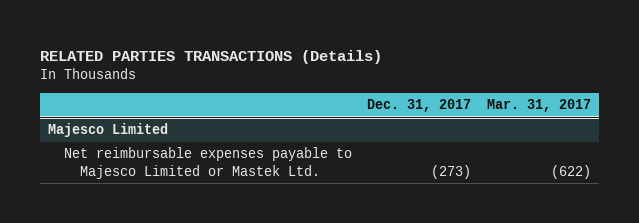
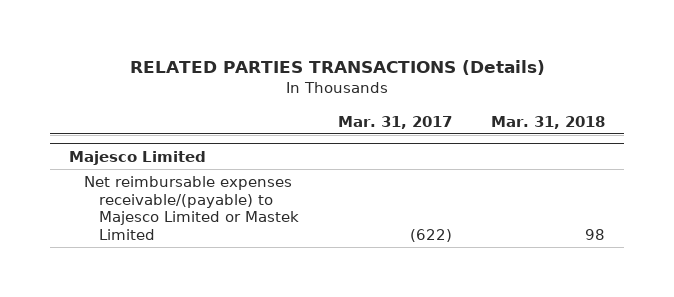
[367,99,472,113] Dec. 31, 2017 -> none
none -> [490,115,605,129] Mar. 31, 2018
[63,147,352,179] Net reimbursable expenses payable to Majesco Limited or Mastek Ltd. -> [84,176,299,240] Net reimbursable expenses receivable/(payable) to Majesco Limited or Mastek Limited

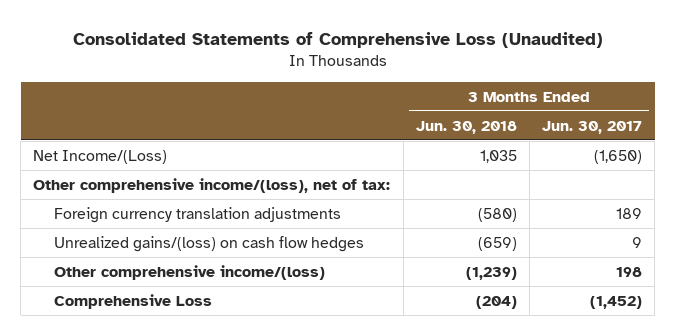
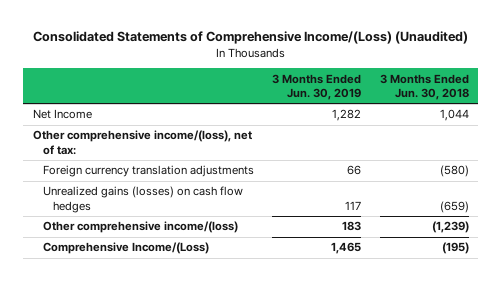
[72,31,603,48] Consolidated Statements of Comprehensive Loss (Unaudited) -> [32,31,468,45] Consolidated Statements of Comprehensive Income/(Loss) (Unaudited)
[542,120,643,134] Jun. 30, 2017 -> none
none -> [272,73,362,100] 3 Months Ended Jun. 30, 2019
[33,149,168,164] Net Income/(Loss) -> [32,109,92,120] Net Income
[479,149,517,163] 1,035 -> [439,109,469,122] 1,044
[53,235,364,252] Unrealized gains/(loss) on cash flow hedges -> [42,186,243,213] Unrealized gains (losses) on cash flow hedges
[53,293,212,309] Comprehensive Loss -> [42,242,209,255] Comprehensive Income/(Loss)
[475,295,517,309] (204) -> [441,242,469,255] (195)

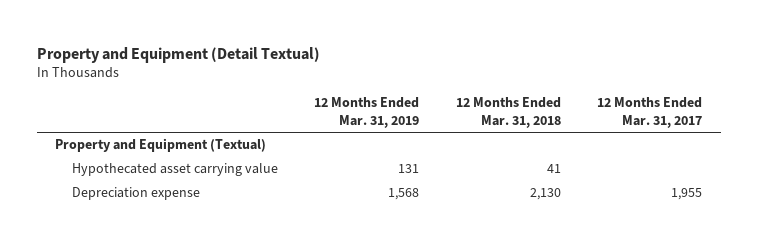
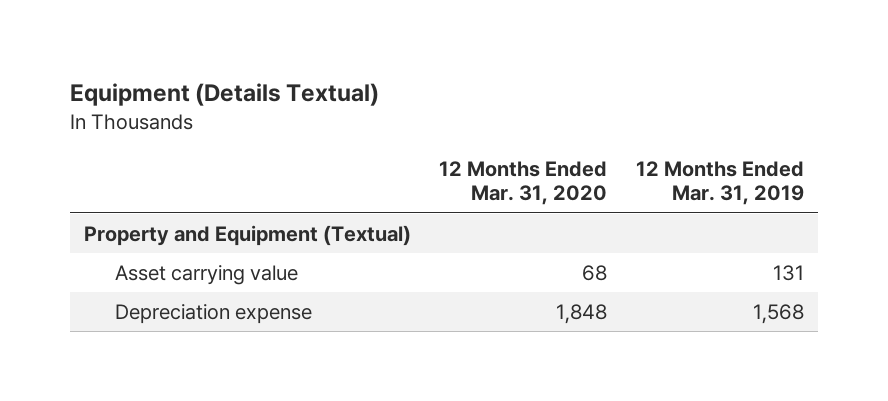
[37,46,321,63] Property and Equipment (Detail Textual) -> [69,83,379,107] Equipment (Details Textual)
[455,97,561,128] 12 Months Ended Mar. 31, 2018 -> none
[597,97,703,128] 12 Months Ended Mar. 31, 2017 -> none
none -> [439,160,608,206] 12 Months Ended Mar. 31, 2020
[71,163,278,177] Hypothecated asset carrying value -> [114,264,298,285] Asset carrying value

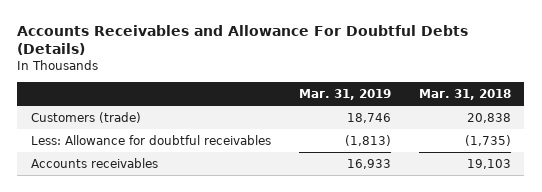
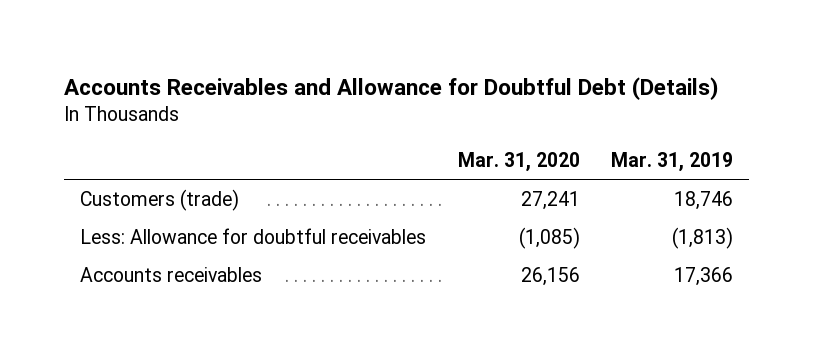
[17,24,469,56] Accounts Receivables and Allowance For Doubtful Debts (Details) -> [64,76,719,100] Accounts Receivables and Allowance for Doubtful Debt (Details)
[418,88,511,100] Mar. 31, 2018 -> none
none -> [457,152,580,173] Mar. 31, 2020
[346,158,391,169] 16,933 -> [674,266,734,286] 17,366

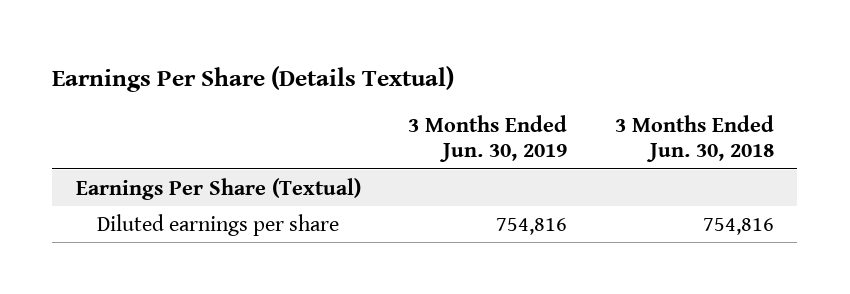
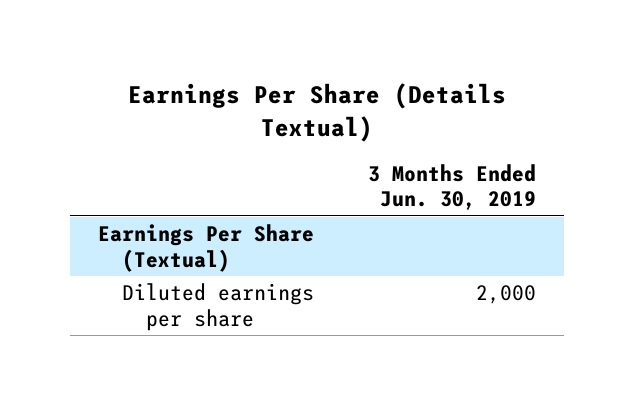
[614,114,774,163] 3 Months Ended Jun. 30, 2018 -> none
[496,217,568,235] 754,816 -> [476,285,537,305] 2,000

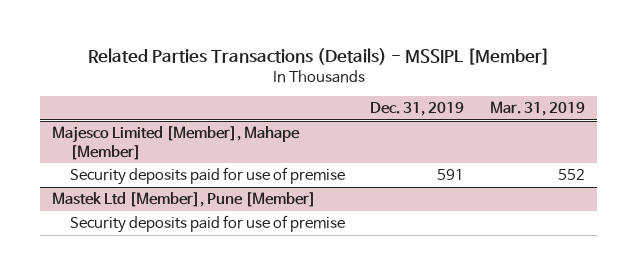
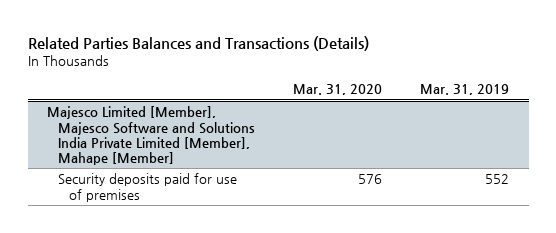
[87,48,550,66] Related Parties Transactions (Details) - MSSIPL [Member] -> [27,35,369,51] Related Parties Balances and Transactions (Details)
[370,102,465,117] Dec. 31, 2019 -> none
none -> [293,84,383,96] Mar. 31, 2020
[52,126,301,160] Majesco Limited [Member], Mahape [Member] -> none
[52,192,317,208] Mastek Ltd [Member], Pune [Member] -> none
[70,215,346,234] Security deposits paid for use of premise -> none
none -> [47,106,255,165] Majesco Limited [Member], Majesco Software and Solutions India Private Limited [Member], Mahape [Member]
[70,167,346,186] Security deposits paid for use of premise -> [57,173,237,202] Security deposits paid for use of premises

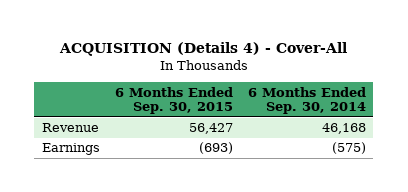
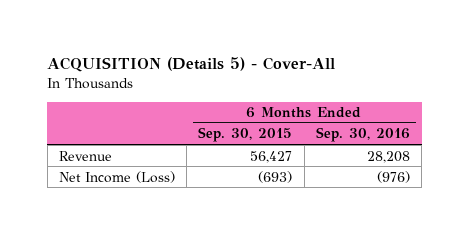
[58,42,347,57] ACQUISITION (Details 4) - Cover-All -> [47,56,336,72] ACQUISITION (Details 5) - Cover-All
[247,86,366,115] 6 Months Ended Sep. 30, 2014 -> none
none -> [315,127,410,143] Sep. 30, 2016
[41,143,100,156] Earnings -> [58,170,175,183] Net Income (Loss)

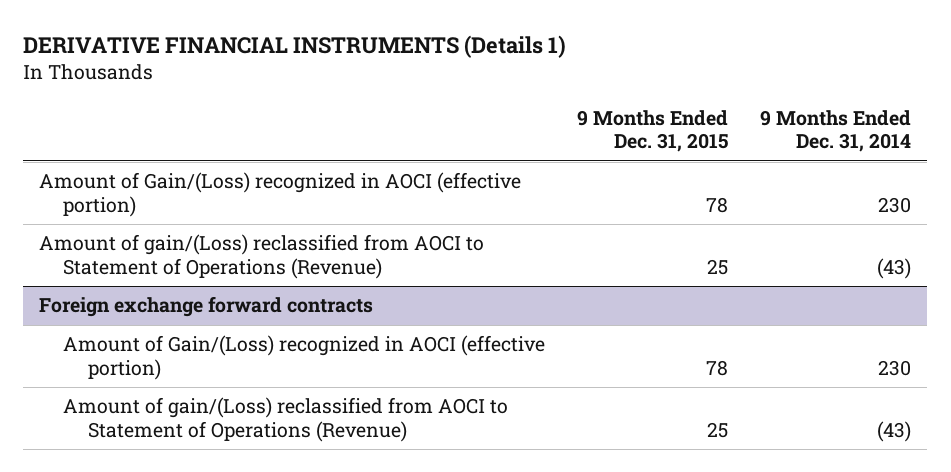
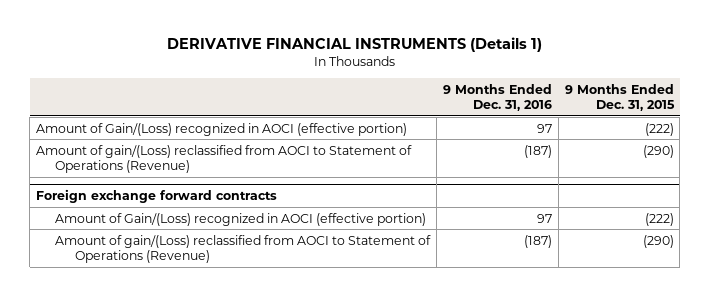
[760,109,912,153] 9 Months Ended Dec. 31, 2014 -> none
none -> [442,83,552,111] 9 Months Ended Dec. 31, 2016
[706,196,729,213] 78 -> [644,122,674,136] (222)
[707,258,729,275] 25 -> [642,144,674,158] (290)
[706,359,729,376] 78 -> [644,212,674,226] (222)
[707,421,729,438] 25 -> [642,234,674,248] (290)

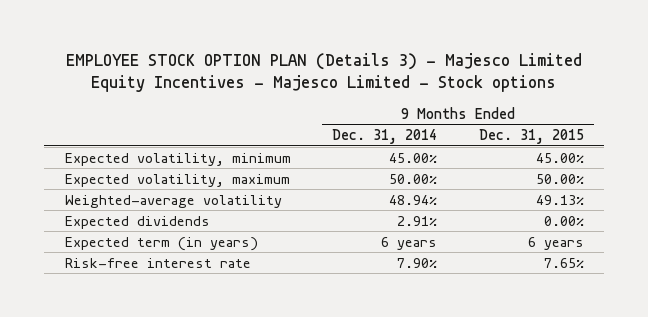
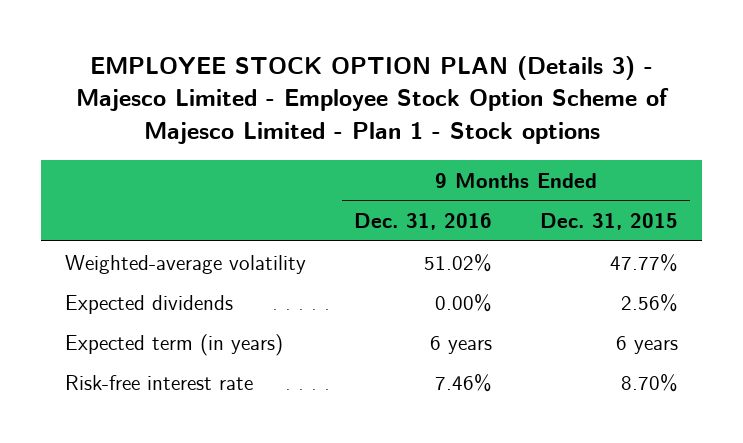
[66,53,583,93] EMPLOYEE STOCK OPTION PLAN (Details 3) - Majesco Limited Equity Incentives - Majesco Limited - Stock options -> [75,55,669,145] EMPLOYEE STOCK OPTION PLAN (Details 3) - Majesco Limited - Employee Stock Option Scheme of Majesco Limited - Plan 1 - Stock options
[332,129,438,145] Dec. 31, 2014 -> none
none -> [354,212,493,230] Dec. 31, 2016
[64,152,291,166] Expected volatility, minimum -> none
[64,173,290,187] Expected volatility, maximum -> none
[535,194,584,205] 49.13% -> [609,253,678,272] 47.77%
[543,215,584,226] 0.00% -> [620,293,678,312] 2.56%
[543,257,584,268] 7.65% -> [620,373,678,392] 8.70%

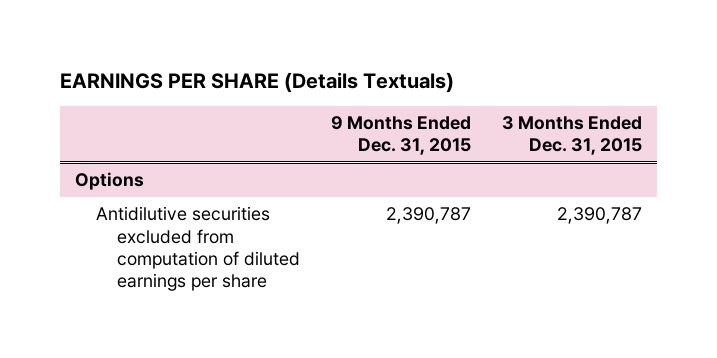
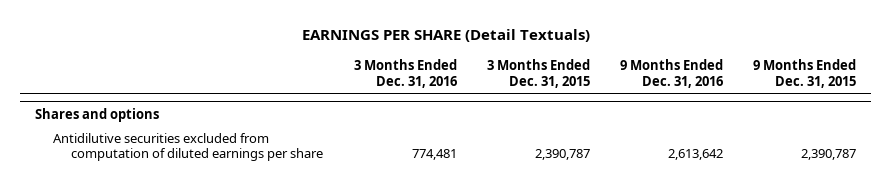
[59,71,454,93] EARNINGS PER SHARE (Details Textuals) -> [301,29,590,43] EARNINGS PER SHARE (Detail Textuals)
none -> [353,59,457,88] 3 Months Ended Dec. 31, 2016
none -> [619,59,723,88] 9 Months Ended Dec. 31, 2016
[75,172,145,191] Options -> [35,107,160,122] Shares and options

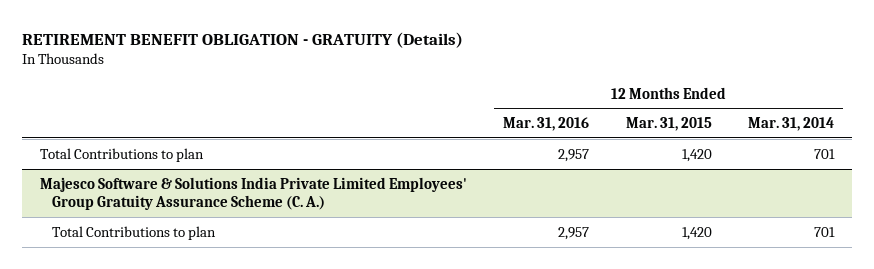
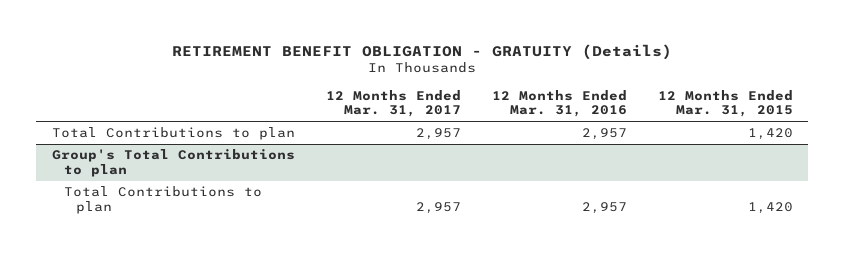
[747,117,834,132] Mar. 31, 2014 -> none
none -> [325,90,461,118] 12 Months Ended Mar. 31, 2017
[40,176,468,211] Majesco Software & Solutions India Private Limited Employees' Group Gratuity Assurance Scheme (C. A.) -> [51,149,295,177] Group's Total Contributions to plan

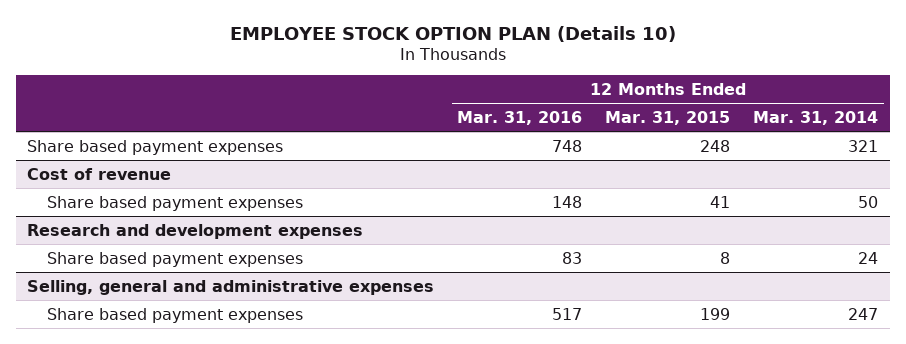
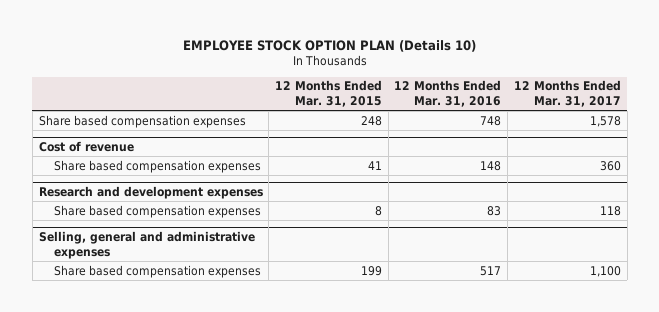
[753,110,879,125] Mar. 31, 2014 -> none
none -> [513,80,621,107] 12 Months Ended Mar. 31, 2017
[27,139,284,155] Share based payment expenses -> [38,114,246,128] Share based compensation expenses
[46,195,303,211] Share based payment expenses -> [54,159,262,173] Share based compensation expenses
[46,251,303,267] Share based payment expenses -> [54,204,262,218] Share based compensation expenses
[46,307,303,323] Share based payment expenses -> [54,264,262,278] Share based compensation expenses

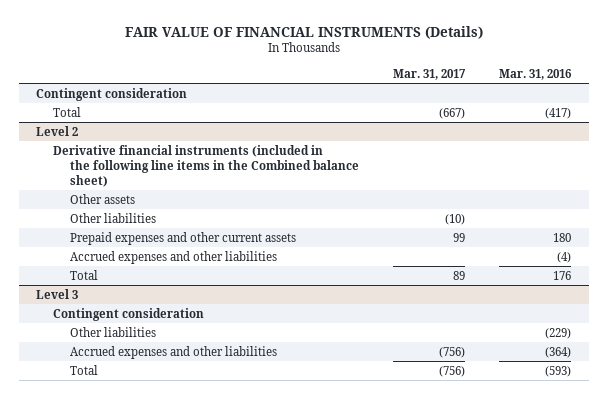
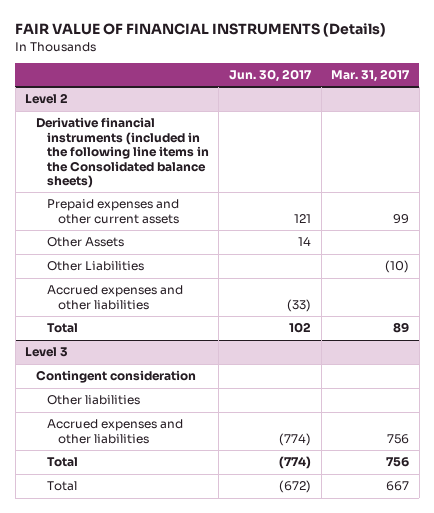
[499,68,573,80] Mar. 31, 2016 -> none
none -> [229,68,313,82] Jun. 30, 2017
[35,87,187,101] Contingent consideration -> none
[52,106,81,117] Total -> none
[69,193,135,204] Other assets -> none
[69,212,156,223] Other liabilities -> none
[52,144,359,187] Derivative financial instruments (included in the following line items in the Combined balance sheet) -> [36,117,209,189] Derivative financial instruments (included in the following line items in the Consolidated balance sheets)
none -> [46,237,124,248] Other Assets
none -> [46,261,144,272] Other Liabilities
[439,346,466,358] (756) -> [387,433,410,444] 756
[439,365,466,377] (756) -> [386,457,410,468] 756
none -> [46,481,77,492] Total

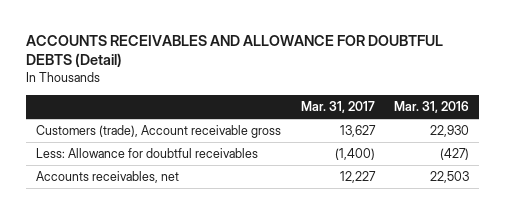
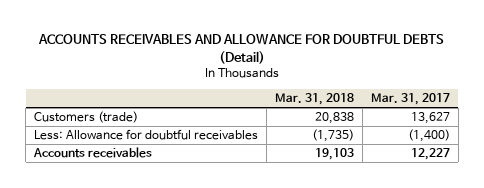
[393,100,469,113] Mar. 31, 2016 -> none
none -> [275,92,355,105] Mar. 31, 2018
[36,125,282,139] Customers (trade), Account receivable gross -> [34,111,139,124] Customers (trade)
[36,171,180,184] Accounts receivables, net -> [33,147,153,159] Accounts receivables

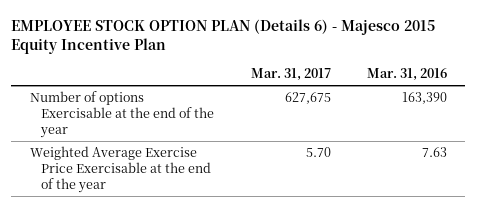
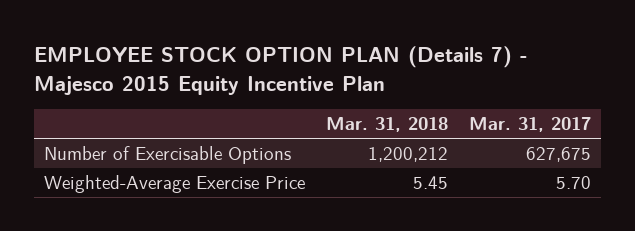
[11,18,436,54] EMPLOYEE STOCK OPTION PLAN (Details 6) - Majesco 2015 Equity Incentive Plan -> [33,46,528,95] EMPLOYEE STOCK OPTION PLAN (Details 7) - Majesco 2015 Equity Incentive Plan
[367,68,448,82] Mar. 31, 2016 -> none
none -> [326,116,449,132] Mar. 31, 2018
[29,90,215,138] Number of options Exercisable at the end of the year -> [44,146,292,165] Number of Exercisable Options
[29,145,212,193] Weighted Average Exercise Price Exercisable at the end of the year -> [44,175,306,194] Weighted-Average Exercise Price

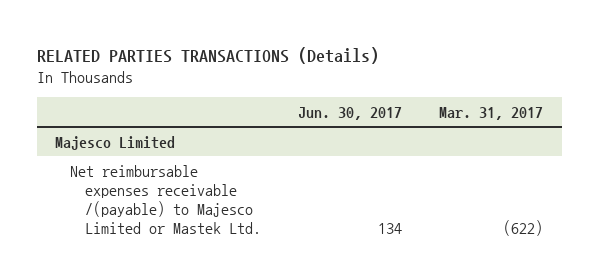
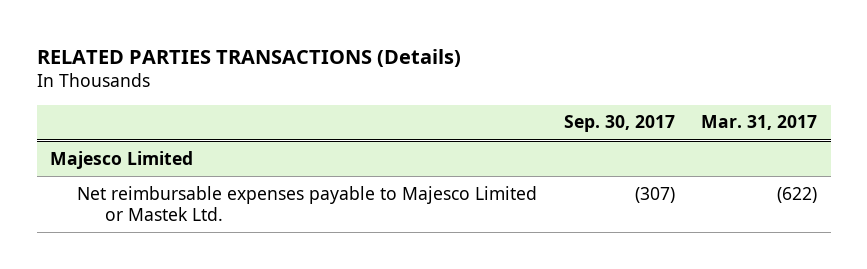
[298,106,403,120] Jun. 30, 2017 -> none
none -> [563,115,675,133] Sep. 30, 2017
[70,164,262,235] Net reimbursable expenses receivable /(payable) to Majesco Limited or Mastek Ltd. -> [77,185,538,222] Net reimbursable expenses payable to Majesco Limited or Mastek Ltd.

